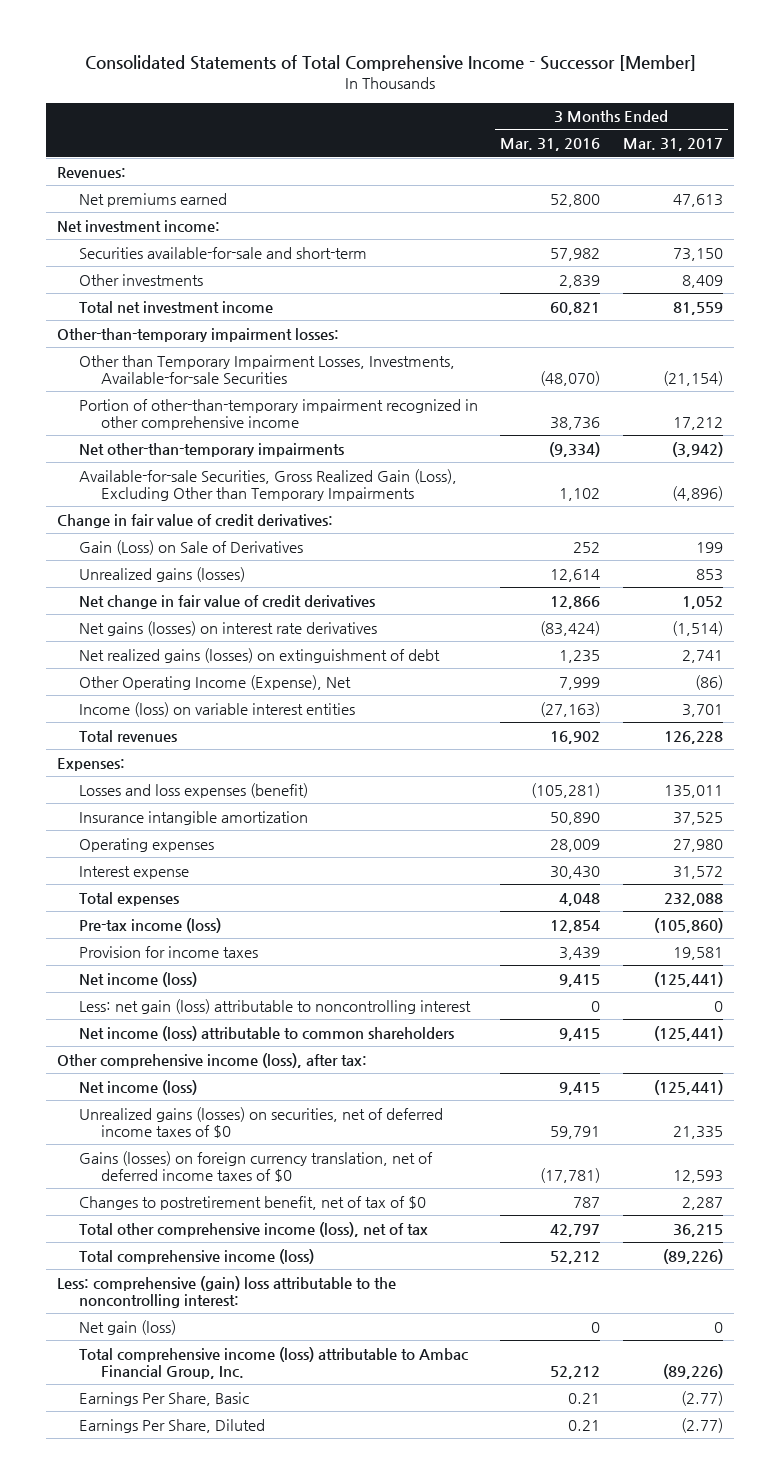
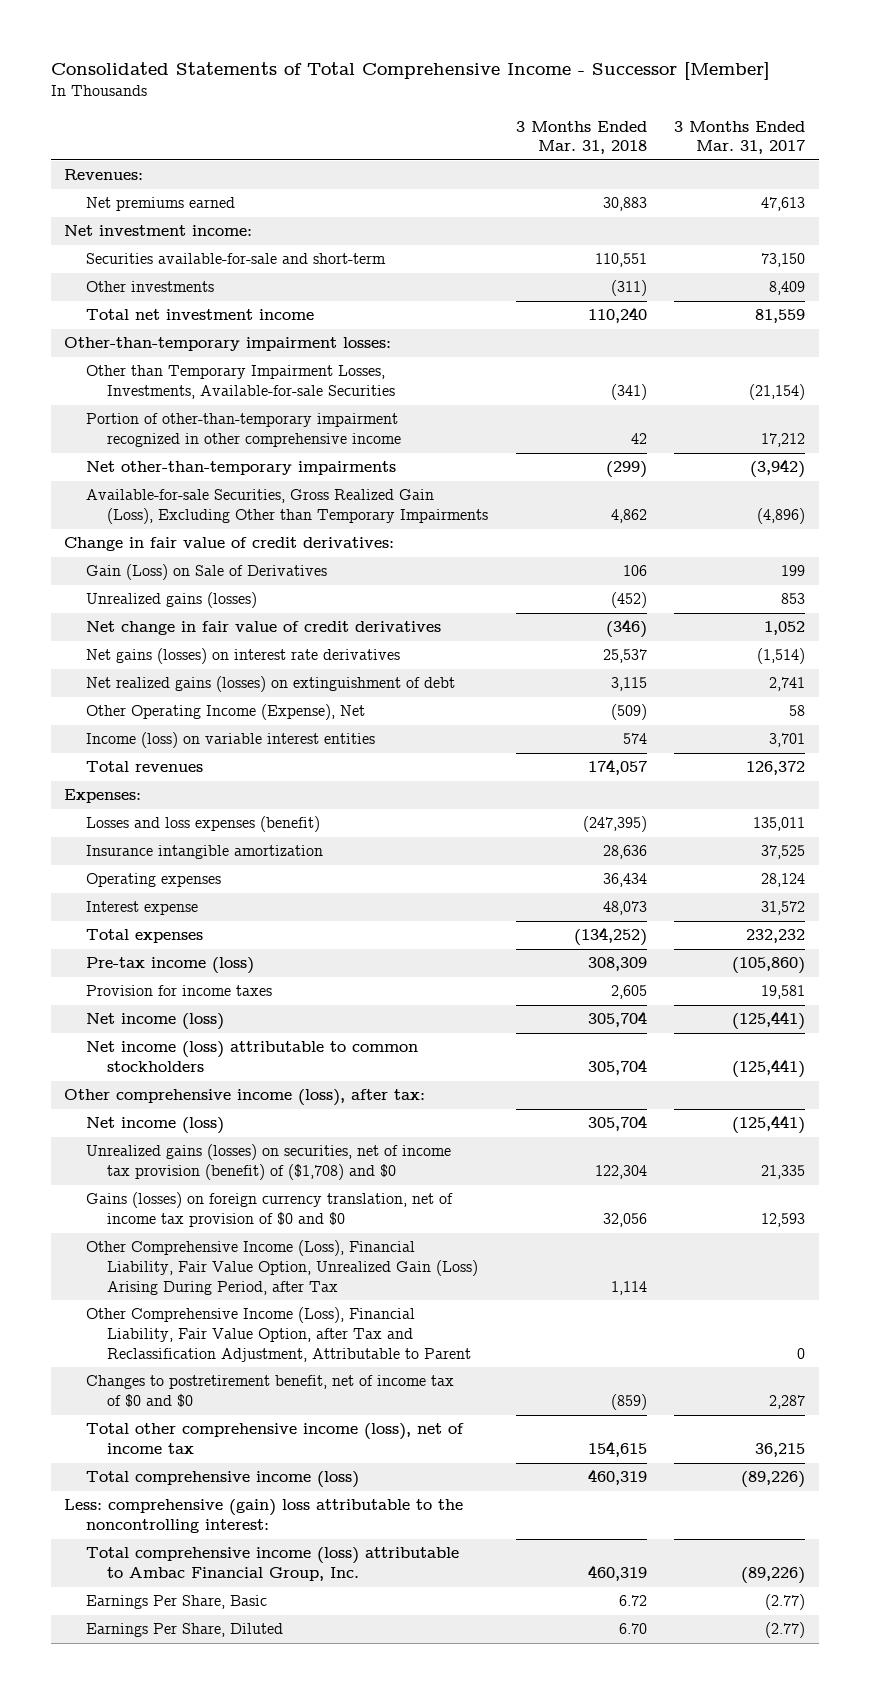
[500,138,601,152] Mar. 31, 2016 -> none
none -> [515,120,647,155] 3 Months Ended Mar. 31, 2018
[694,674,723,690] (86) -> [788,705,805,717] 58
[663,730,723,744] 126,228 -> [745,761,805,776] 126,372
[672,838,723,852] 27,980 -> [760,873,805,888] 28,124
[663,892,723,906] 232,088 -> [745,929,805,944] 232,232
[78,998,471,1014] Less: net gain (loss) attributable to noncontrolling interest -> none
[78,1025,454,1041] Net income (loss) attributable to common shareholders -> [85,1041,418,1073] Net income (loss) attributable to common stockholders
[78,1106,443,1138] Unrealized gains (losses) on securities, net of deferred income taxes of $0 -> [85,1144,451,1181] Unrealized gains (losses) on securities, net of income tax provision (benefit) of ($1,708) and $0
[78,1150,433,1182] Gains (losses) on foreign currency translation, net of deferred income taxes of $0 -> [85,1192,453,1228] Gains (losses) on foreign currency translation, net of income tax provision of $0 and $0
none -> [85,1240,479,1295] Other Comprehensive Income (Loss), Financial Liability, Fair Value Option, Unrealized Gain (Loss) Arising During Period, after Tax
none -> [85,1307,472,1362] Other Comprehensive Income (Loss), Financial Liability, Fair Value Option, after Tax and Reclassification Adjustment, Attributable to Parent
[78,1195,426,1210] Changes to postretirement benefit, net of tax of $0 -> [85,1375,454,1408] Changes to postretirement benefit, net of income tax of $0 and $0
[78,1221,428,1237] Total other comprehensive income (loss), net of tax -> [85,1423,464,1455] Total other comprehensive income (loss), net of income tax
[78,1319,176,1335] Net gain (loss) -> none

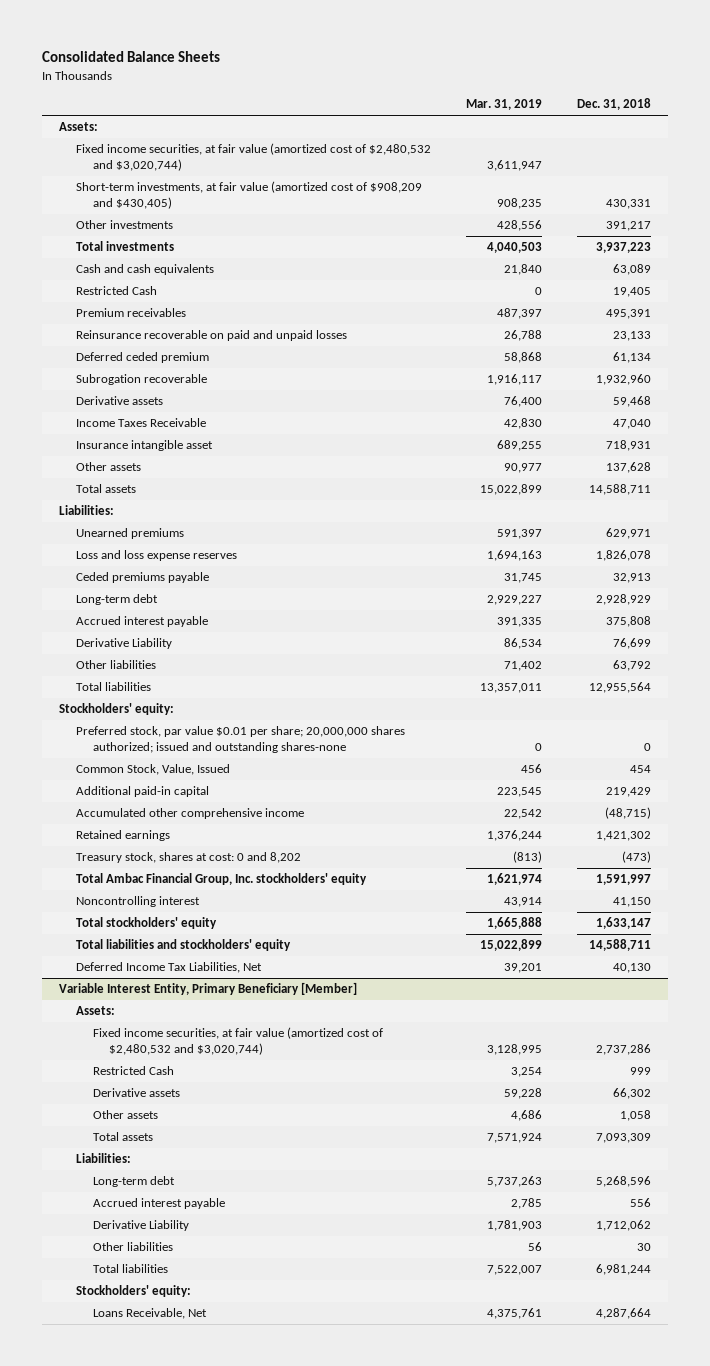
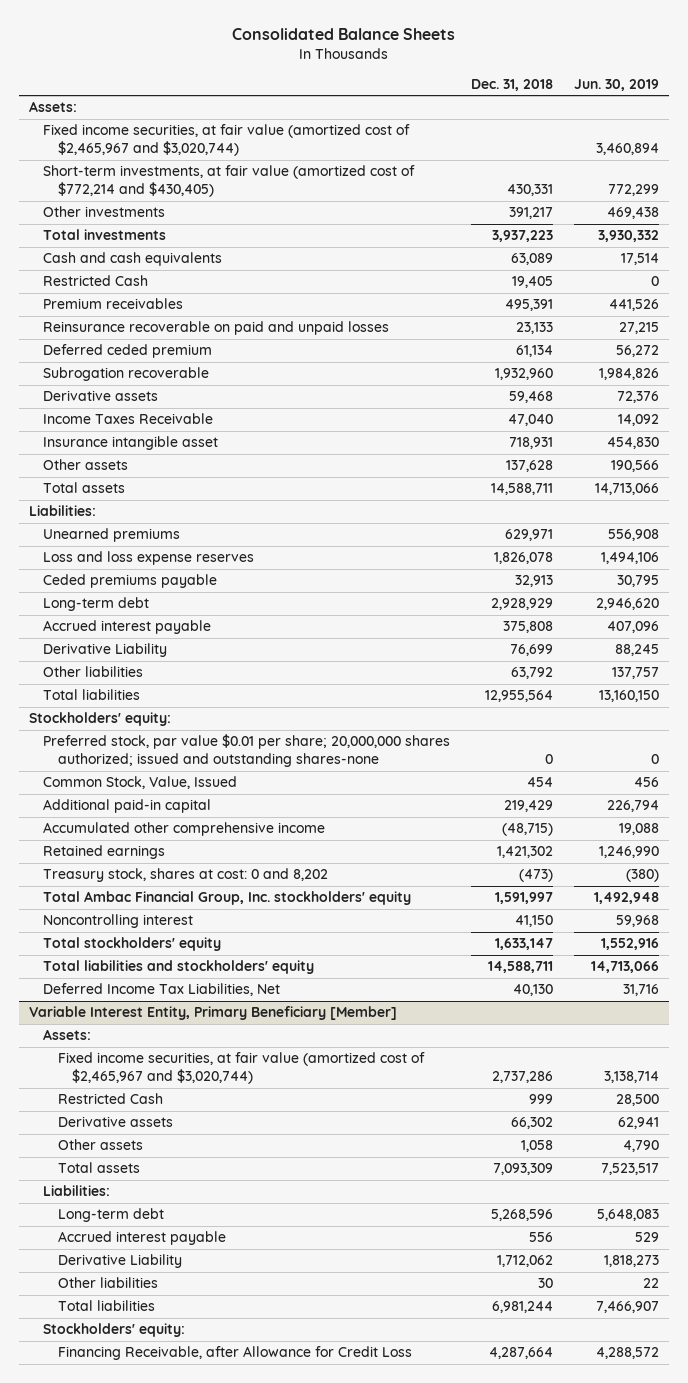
[465,99,542,111] Mar. 31, 2019 -> none
none -> [573,78,659,91] Jun. 30, 2019
[75,143,431,172] Fixed income securities, at fair value (amortized cost of $2,480,532 and $3,020,744) -> [43,124,411,157] Fixed income securities, at fair value (amortized cost of $2,465,967 and $3,020,744)
[75,181,422,210] Short-term investments, at fair value (amortized cost of $908,209 and $430,405) -> [43,165,416,198] Short-term investments, at fair value (amortized cost of $772,214 and $430,405)
[92,1027,383,1056] Fixed income securities, at fair value (amortized cost of $2,480,532 and $3,020,744) -> [57,1052,425,1085] Fixed income securities, at fair value (amortized cost of $2,465,967 and $3,020,744)
[92,1308,207,1320] Loans Receivable, Net -> [57,1346,412,1361] Financing Receivable, after Allowance for Credit Loss

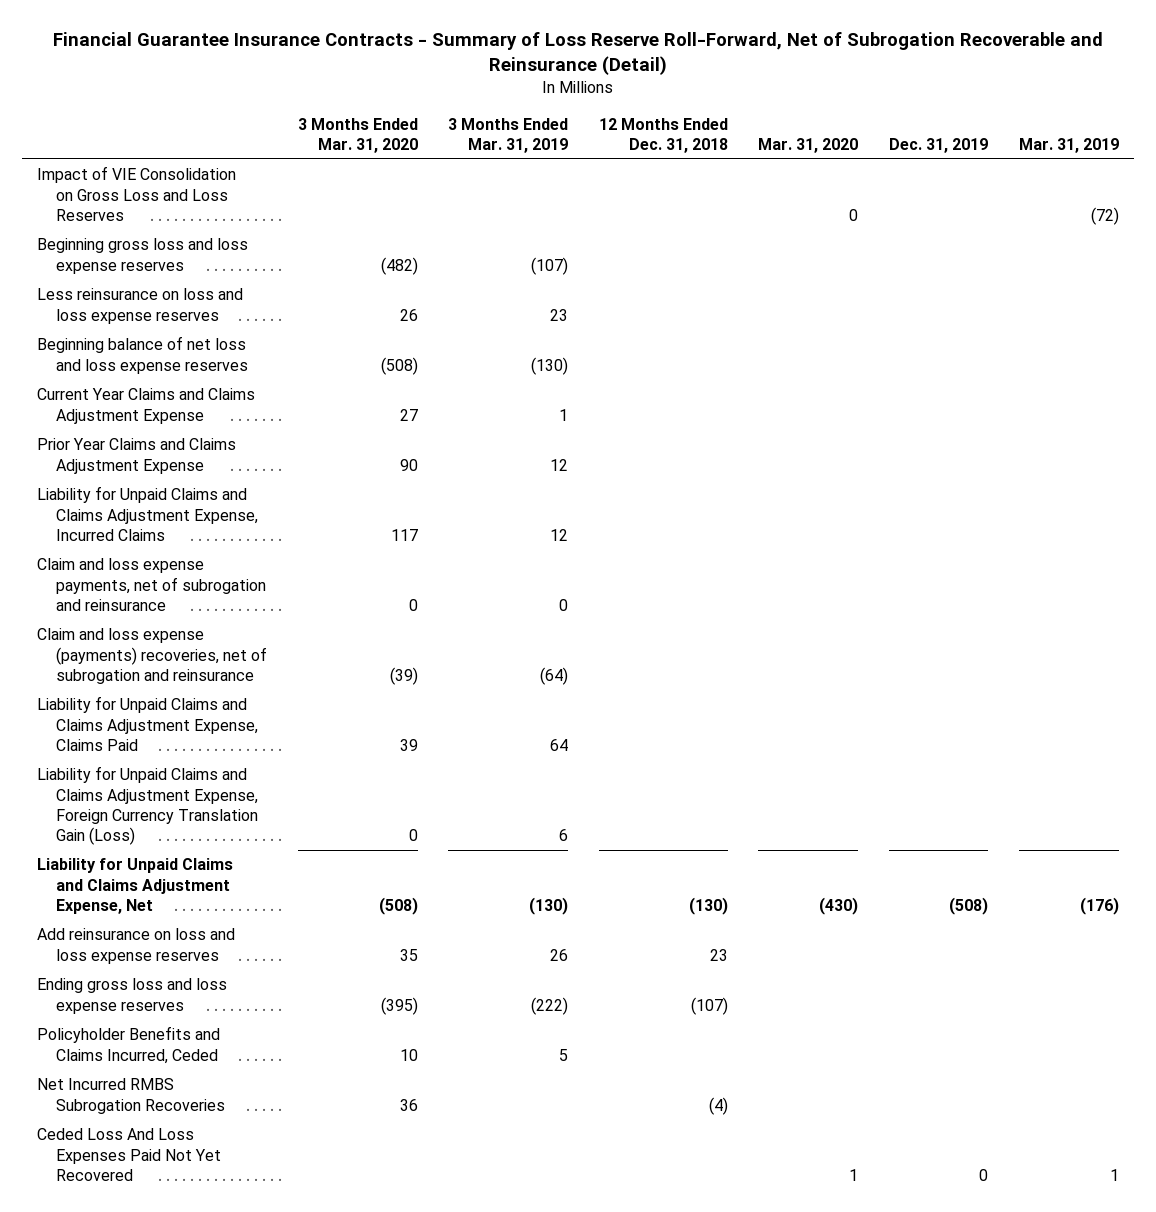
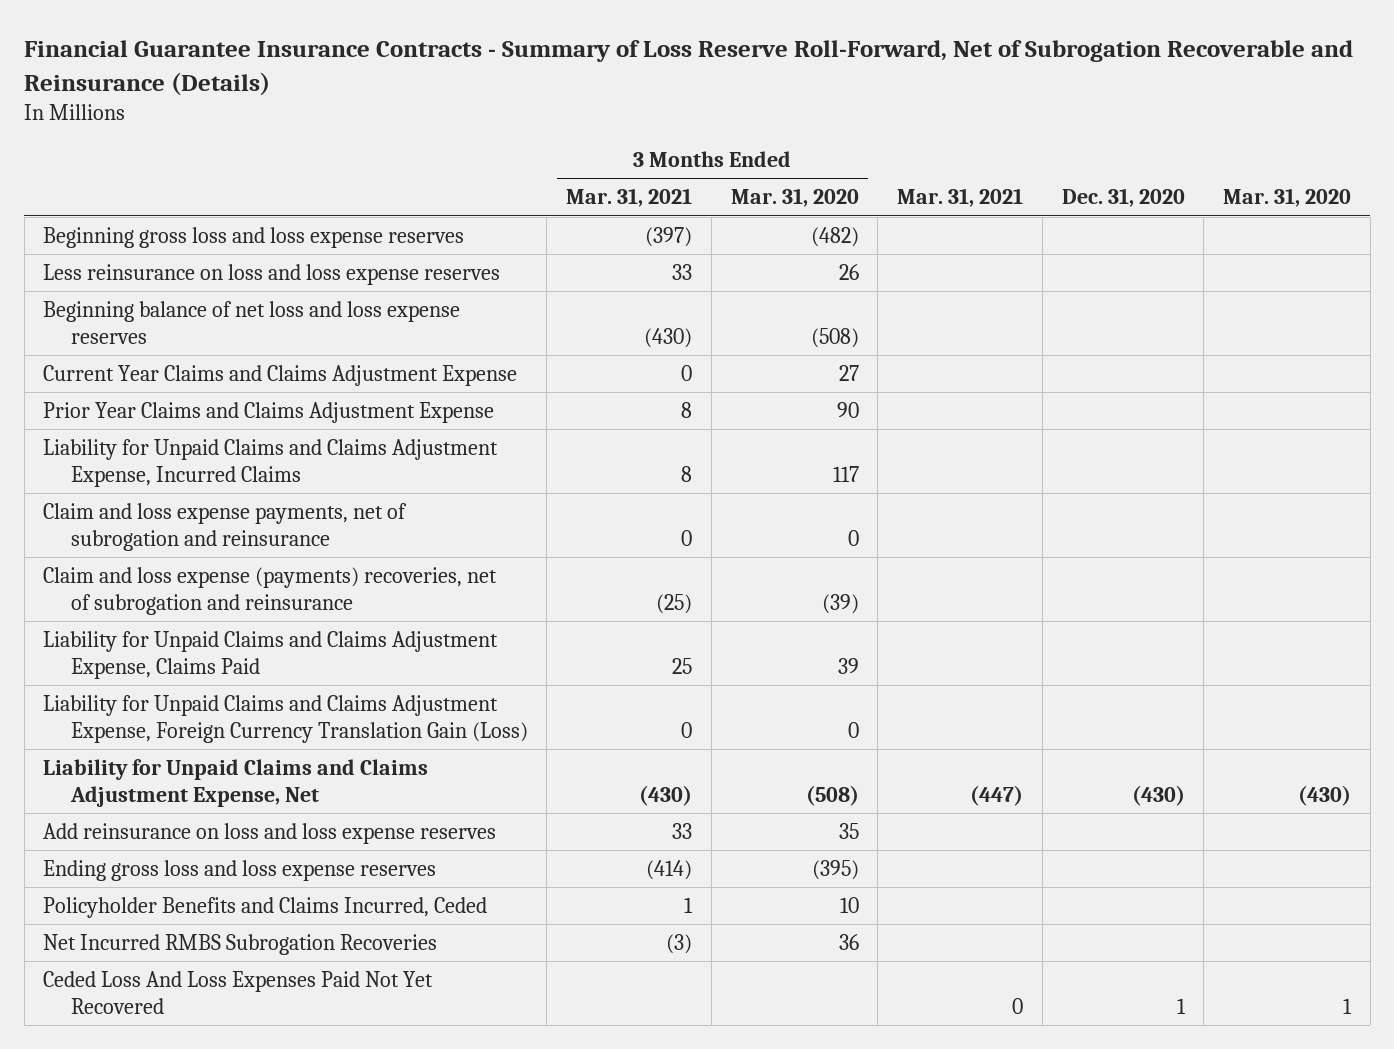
[52,32,1103,76] Financial Guarantee Insurance Contracts - Summary of Loss Reserve Roll-Forward, Net of Subrogation Recoverable and Reinsurance (Detail) -> [24,40,1354,96] Financial Guarantee Insurance Contracts - Summary of Loss Reserve Roll-Forward, Net of Subrogation Recoverable and Reinsurance (Details)
[448,117,569,153] 3 Months Ended Mar. 31, 2019 -> none
[598,117,728,153] 12 Months Ended Dec. 31, 2018 -> none
[889,137,989,153] Dec. 31, 2019 -> none
[1018,137,1119,153] Mar. 31, 2019 -> none
none -> [566,188,693,208] Mar. 31, 2021
none -> [897,188,1024,208] Mar. 31, 2021
none -> [1061,188,1185,208] Dec. 31, 2020
[36,166,236,221] Impact of VIE Consolidation on Gross Loss and Loss Reserves -> none

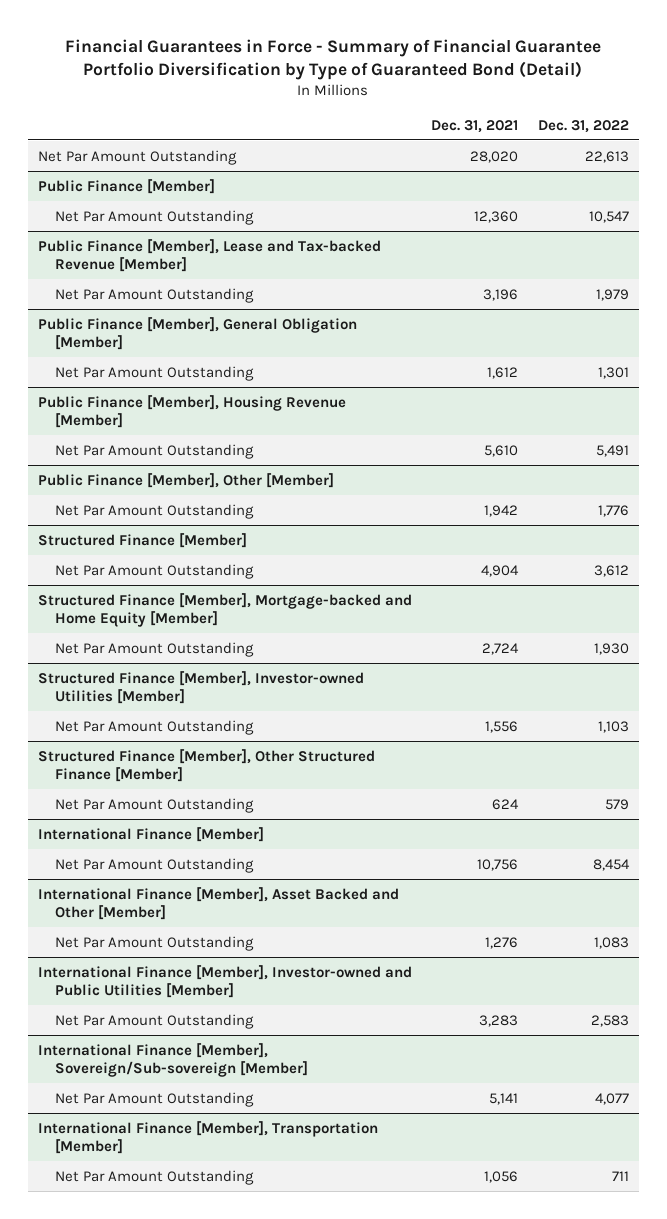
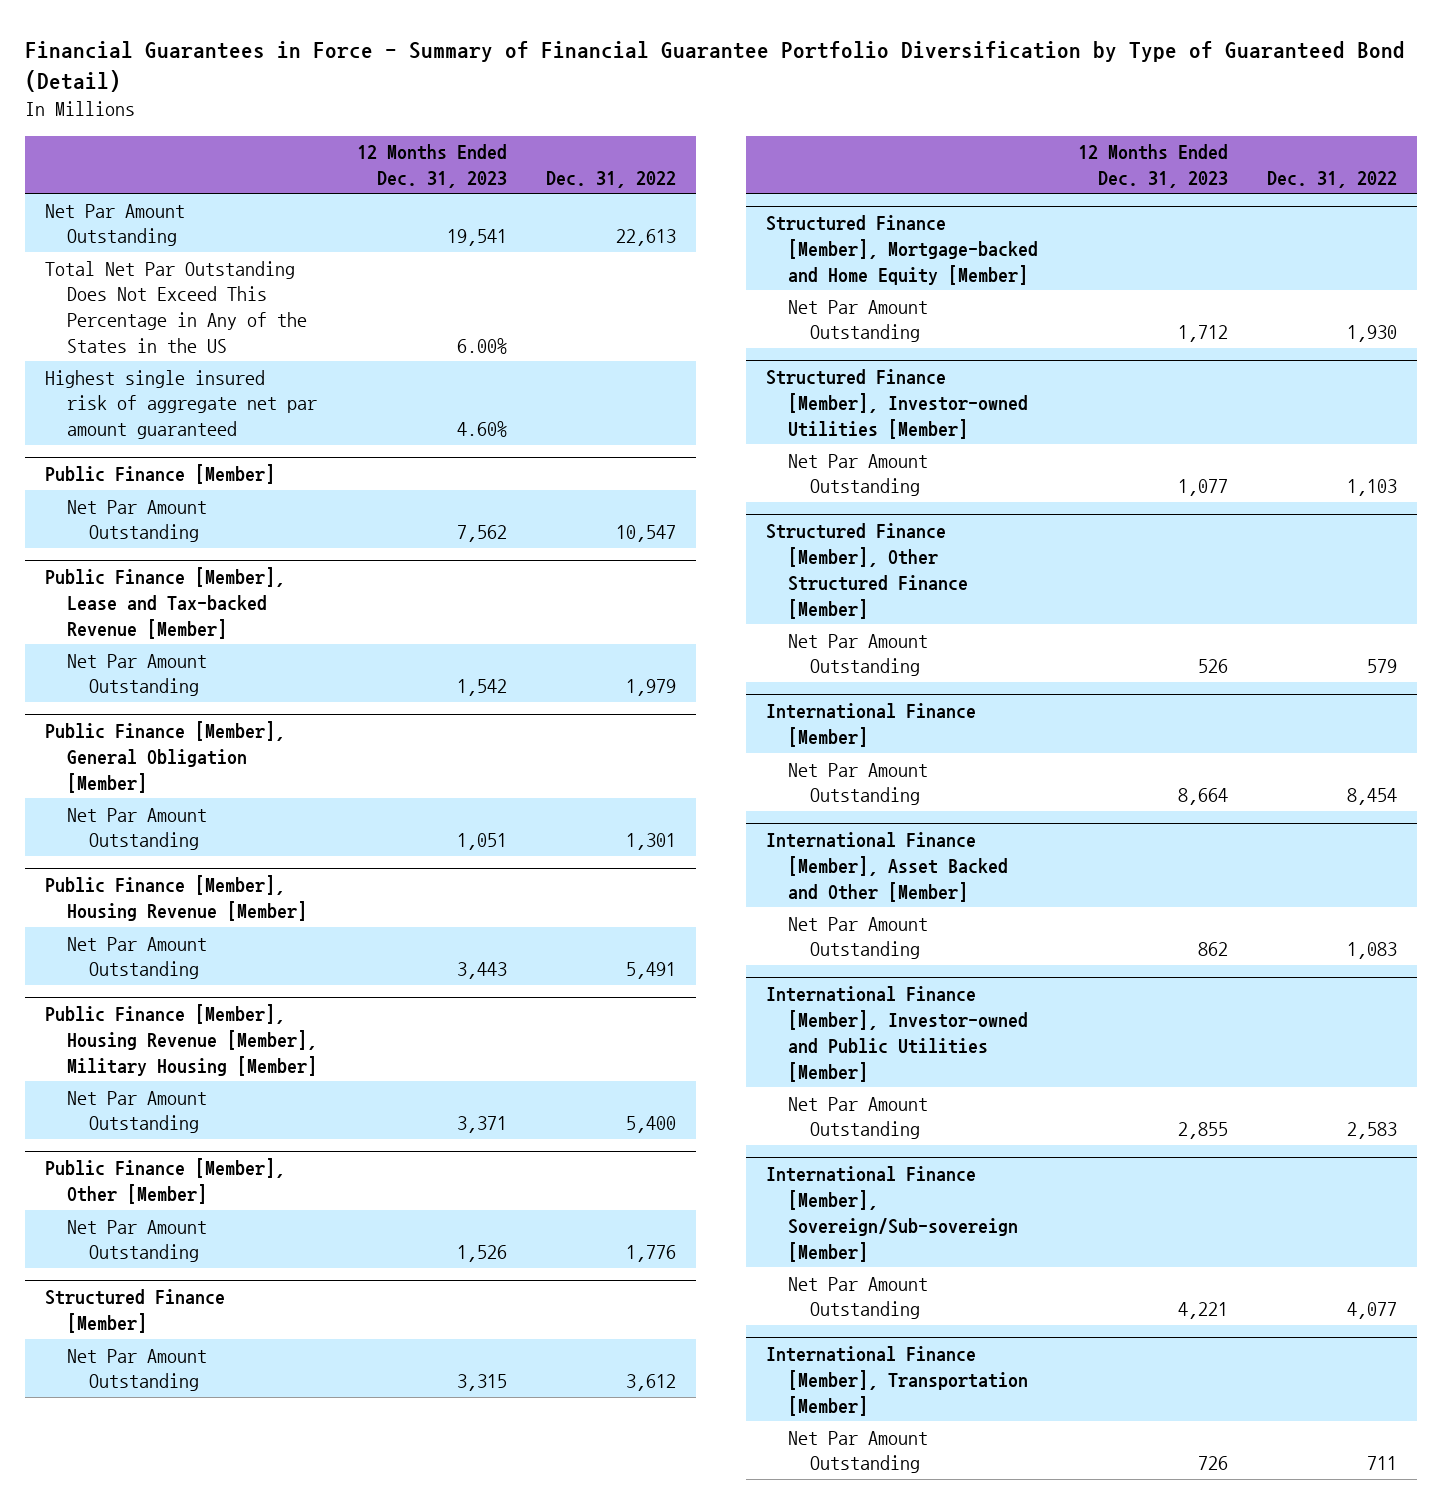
[431,119,519,133] Dec. 31, 2021 -> none
none -> [356,144,507,188] 12 Months Ended Dec. 31, 2023
none -> [45,260,308,353] Total Net Par Outstanding Does Not Exceed This Percentage in Any of the States in the US
none -> [45,369,318,439] Highest single insured risk of aggregate net par amount guaranteed
none -> [45,1004,318,1076] Public Finance [Member], Housing Revenue [Member], Military Housing [Member]
none -> [67,1090,208,1134] Net Par Amount Outstanding

